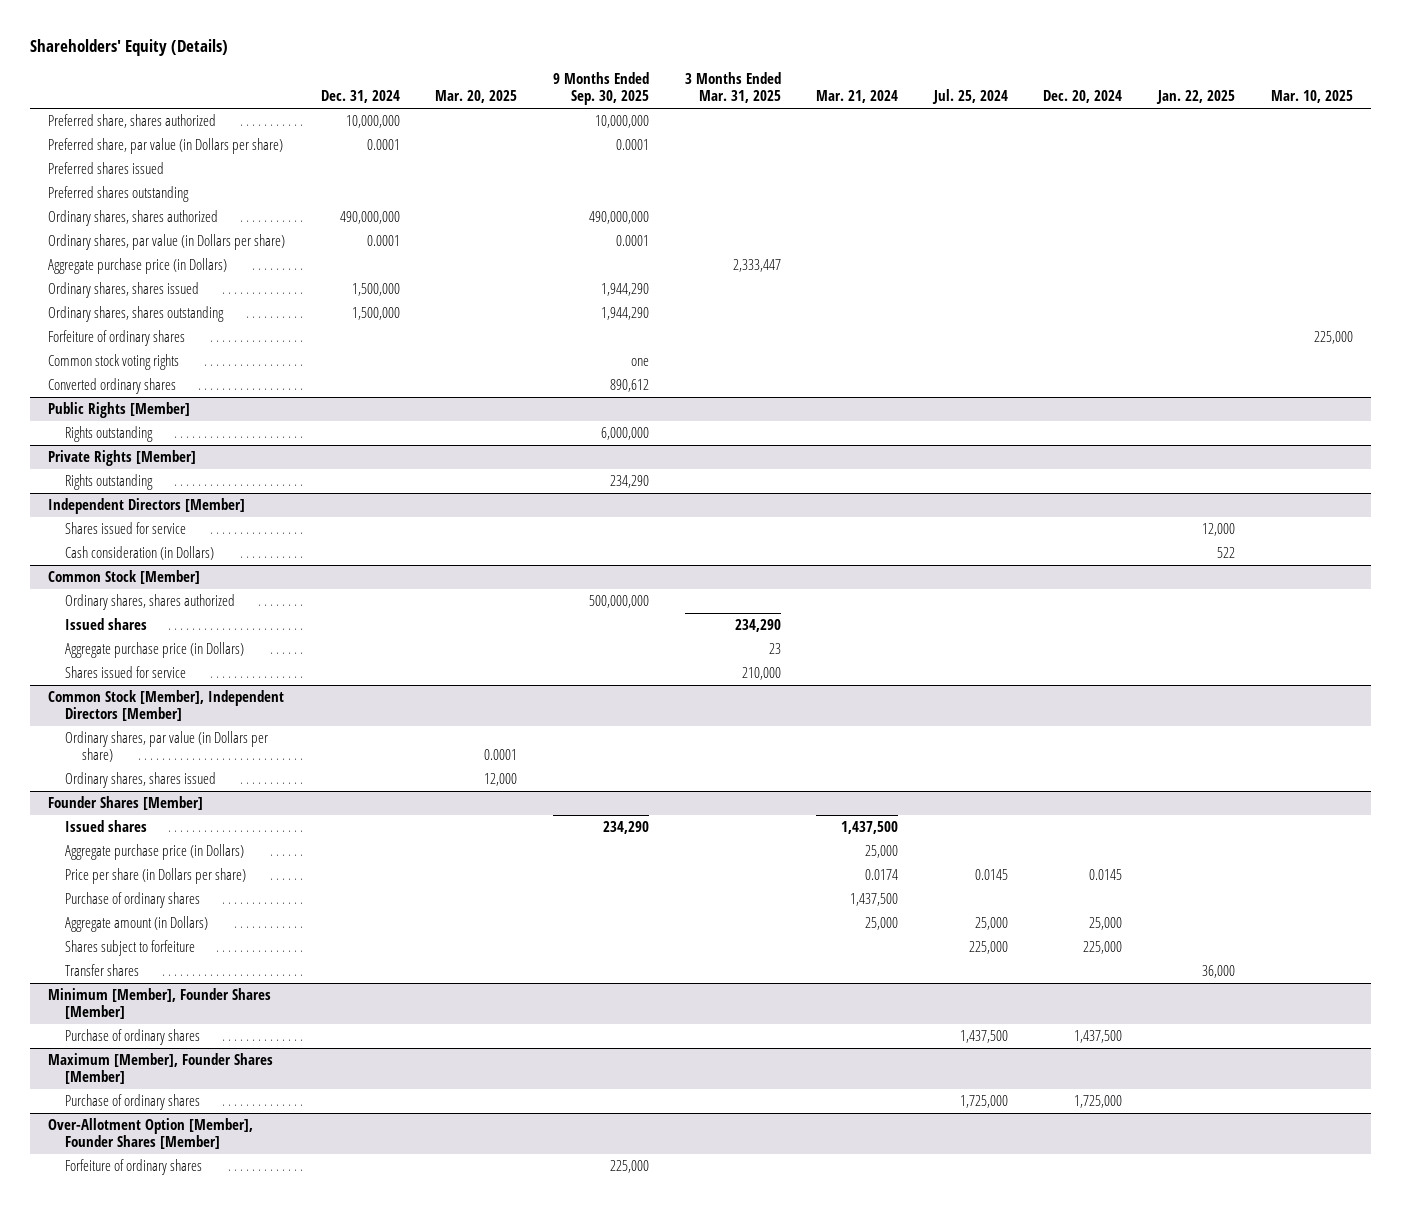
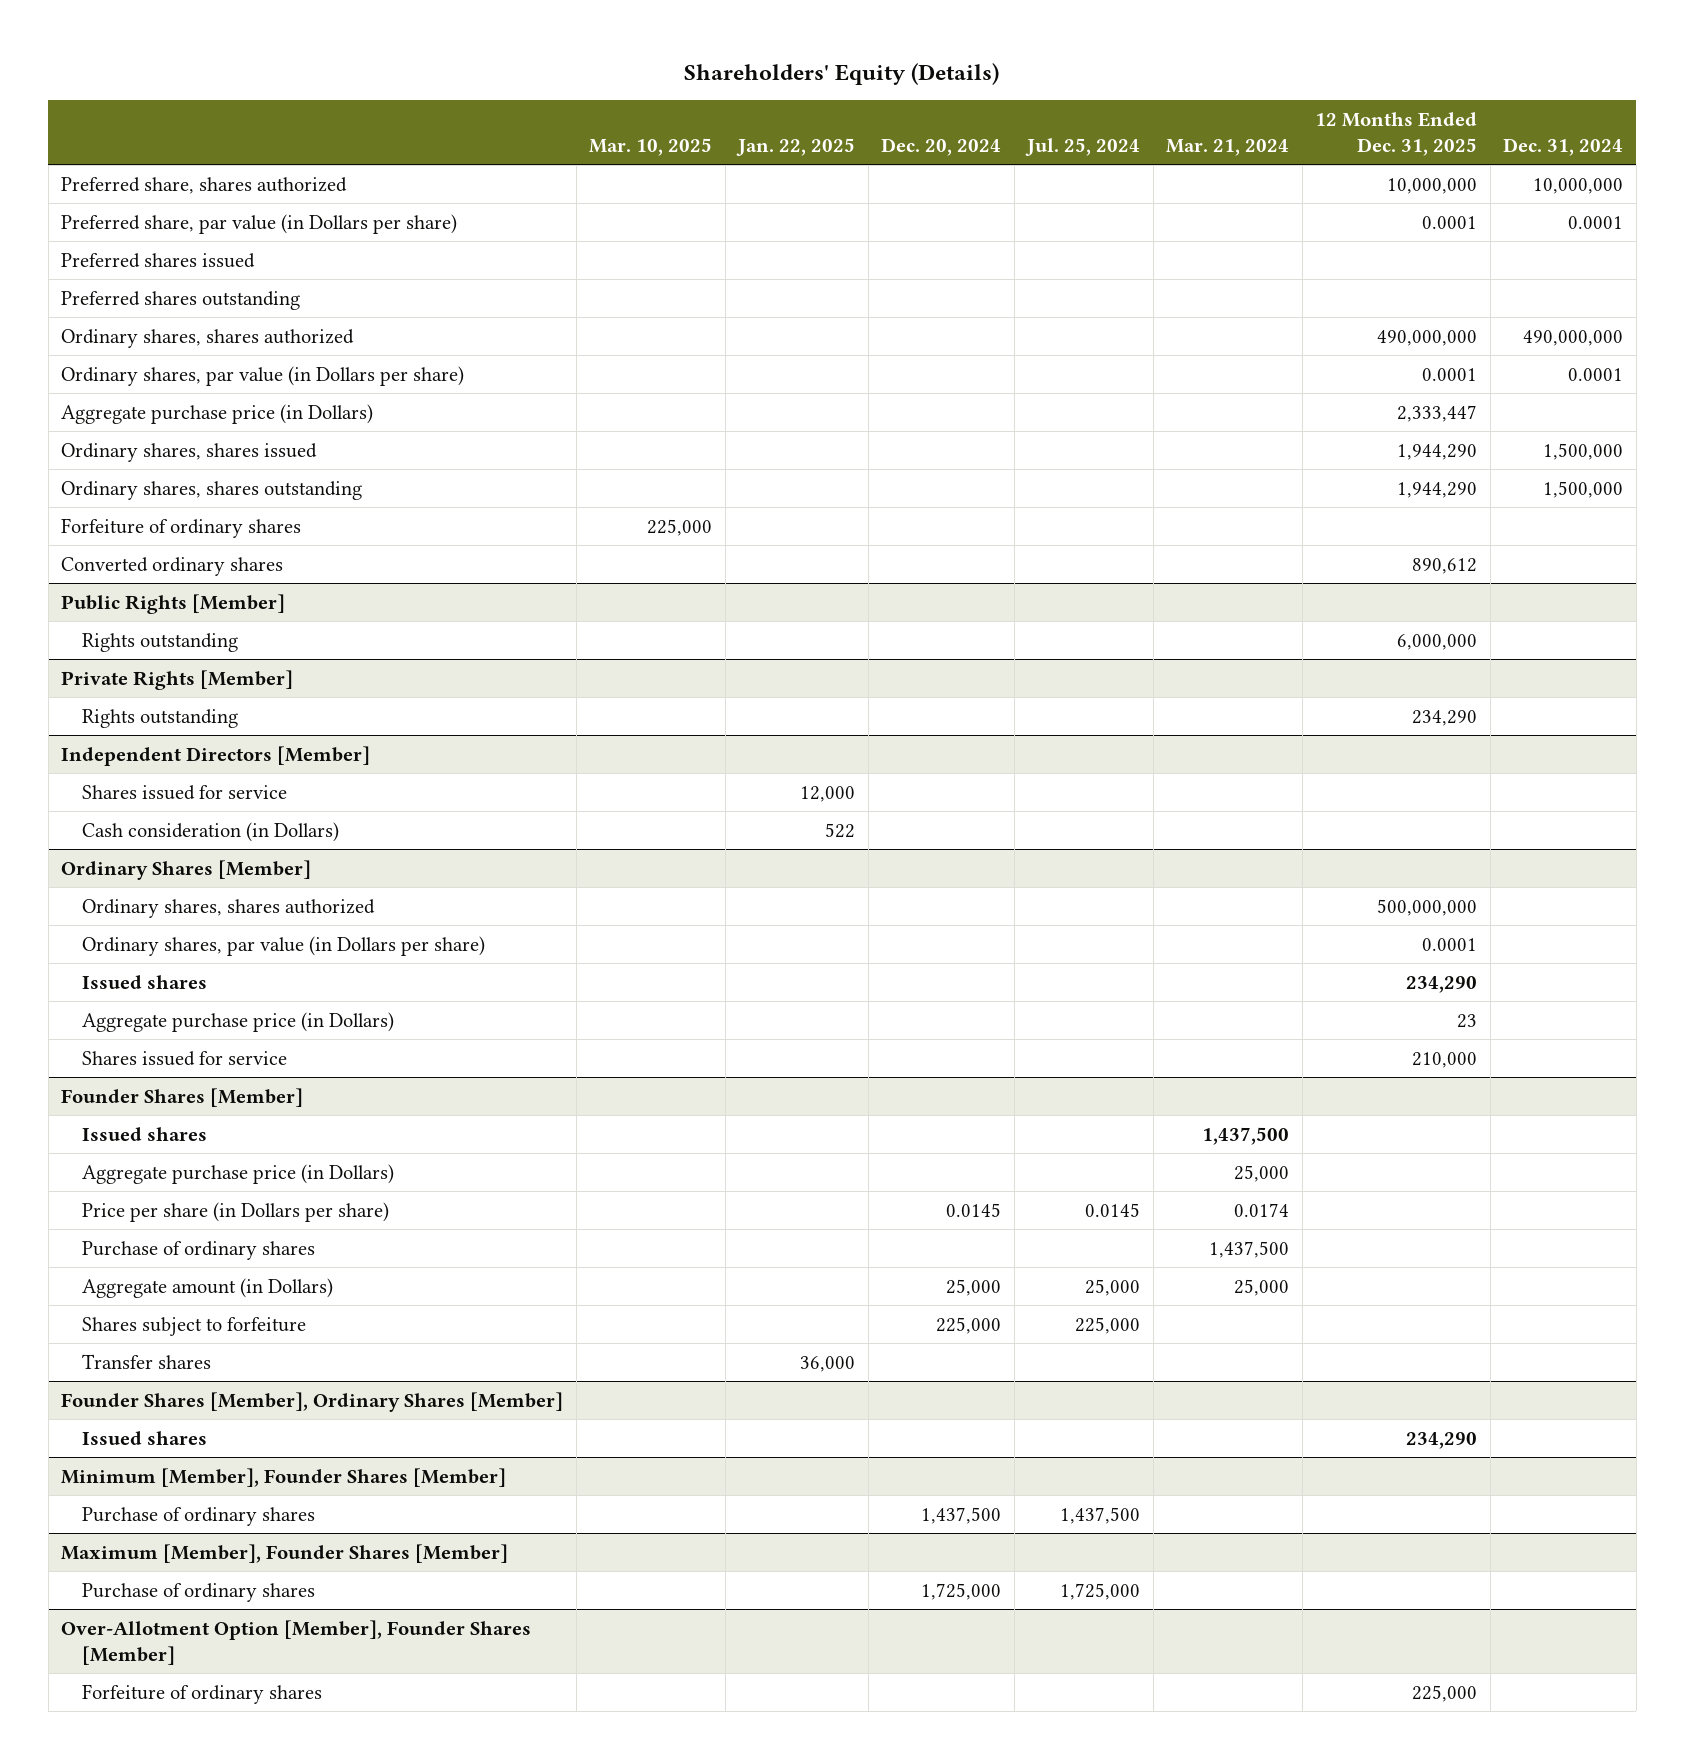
[435,90,518,104] Mar. 20, 2025 -> none
[552,71,649,106] 9 Months Ended Sep. 30, 2025 -> none
[684,71,781,104] 3 Months Ended Mar. 31, 2025 -> none
none -> [1315,111,1478,156] 12 Months Ended Dec. 31, 2025
[48,354,180,371] Common stock voting rights -> none
[48,570,201,585] Common Stock [Member] -> [61,859,312,880] Ordinary Shares [Member]
none -> [82,935,486,956] Ordinary shares, par value (in Dollars per share)
[48,690,285,722] Common Stock [Member], Independent Directors [Member] -> none
[64,731,268,763] Ordinary shares, par value (in Dollars per share) -> none
[64,772,216,789] Ordinary shares, shares issued -> none
none -> [61,1391,564,1412] Founder Shares [Member], Ordinary Shares [Member]
none -> [82,1430,208,1445] Issued shares

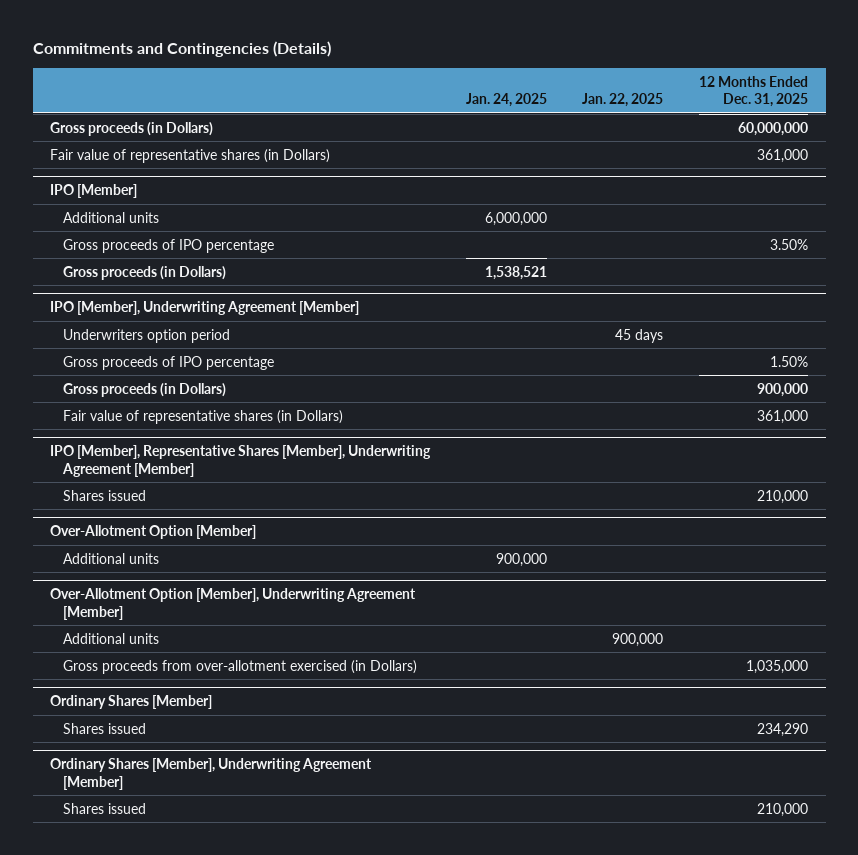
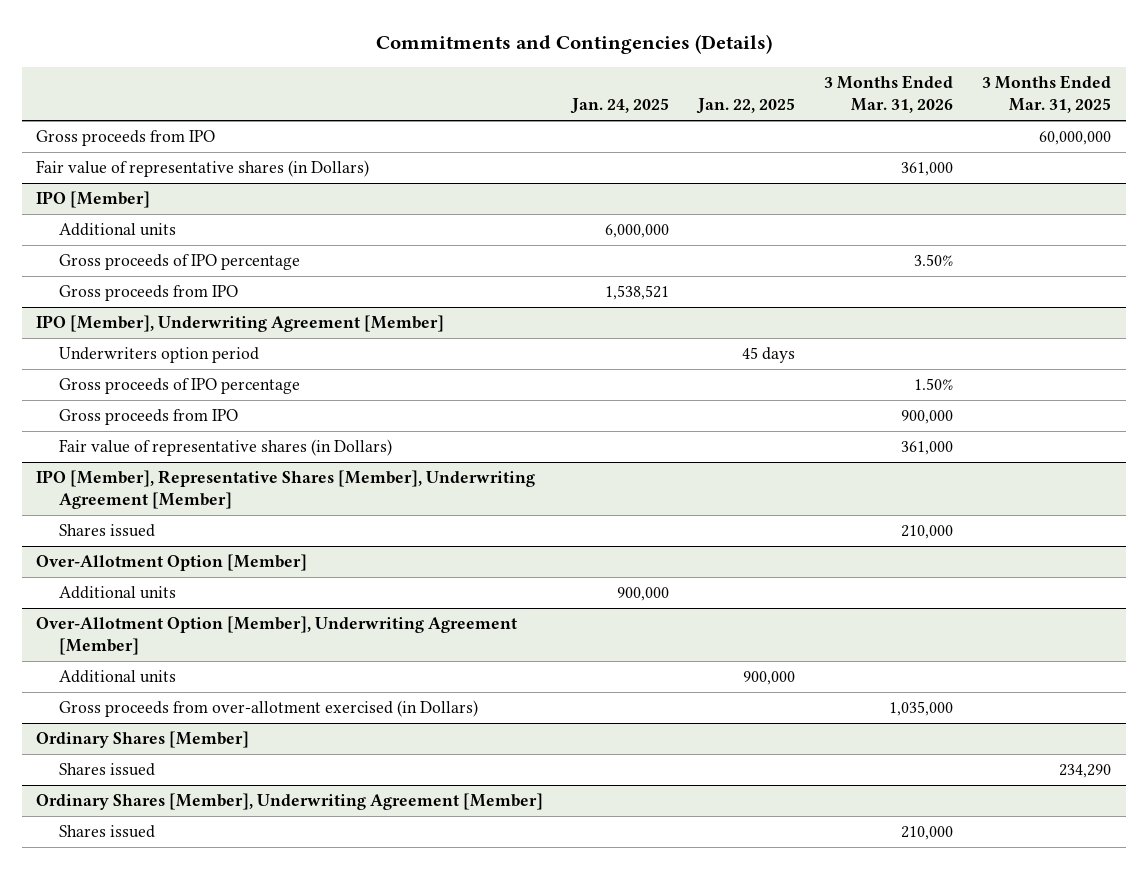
[698,75,808,108] 12 Months Ended Dec. 31, 2025 -> none
none -> [824,75,954,114] 3 Months Ended Mar. 31, 2026
none -> [982,75,1112,114] 3 Months Ended Mar. 31, 2025
[50,121,214,136] Gross proceeds (in Dollars) -> [36,130,216,147] Gross proceeds from IPO
[62,265,226,280] Gross proceeds (in Dollars) -> [59,285,239,302] Gross proceeds from IPO
[62,382,226,397] Gross proceeds (in Dollars) -> [59,409,239,426] Gross proceeds from IPO

